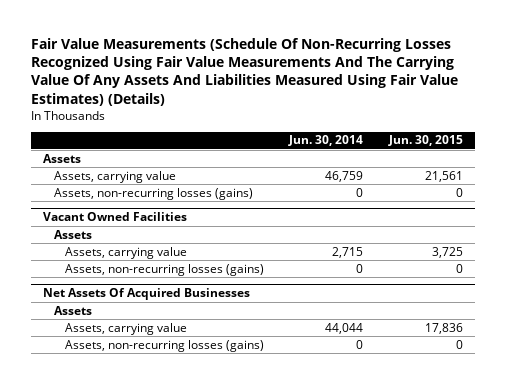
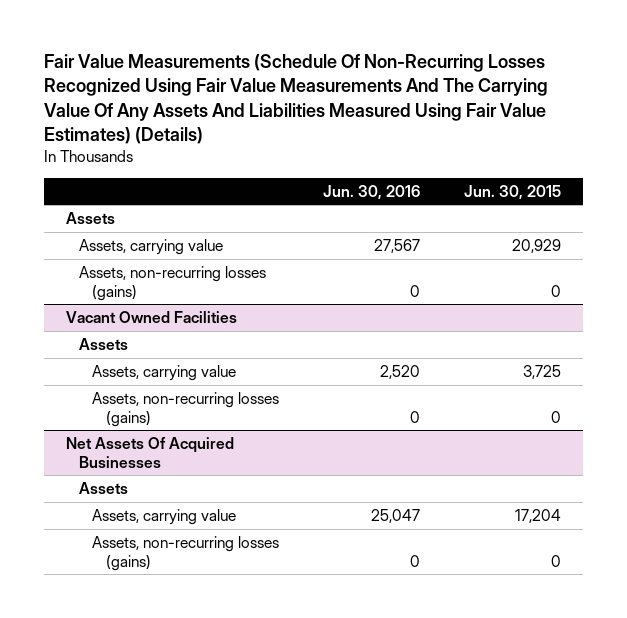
[288,135,364,147] Jun. 30, 2014 -> none
none -> [323,184,421,200] Jun. 30, 2016
[424,170,463,182] 21,561 -> [512,239,562,254] 20,929
[424,322,463,334] 17,836 -> [515,509,562,524] 17,204

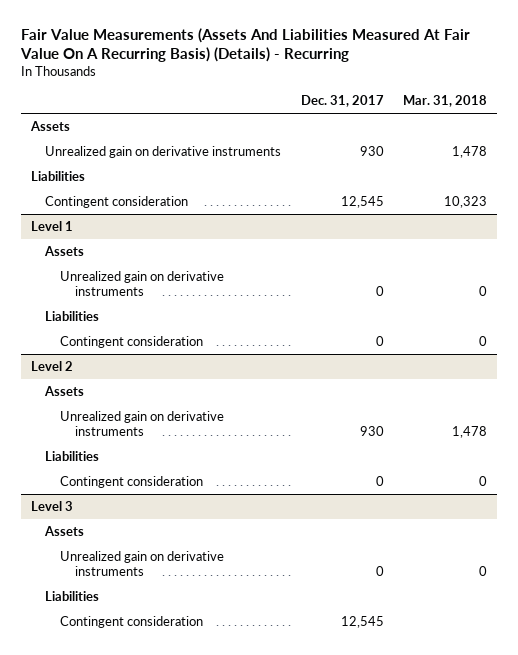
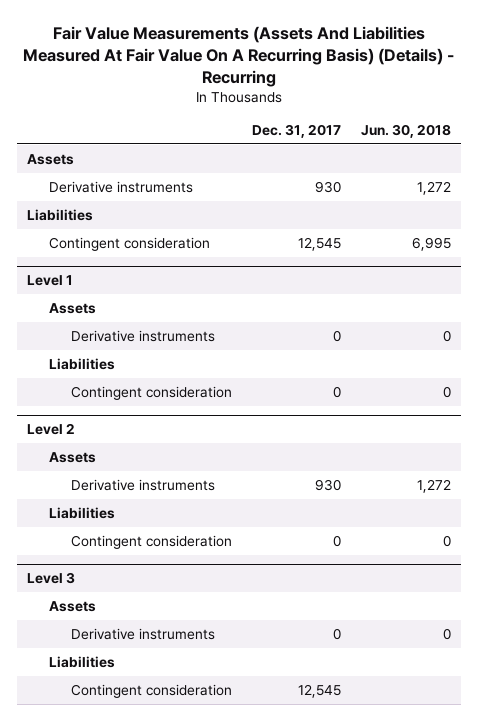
[403,95,488,108] Mar. 31, 2018 -> none
none -> [360,123,451,138] Jun. 30, 2018
[45,145,282,158] Unrealized gain on derivative instruments -> [48,180,193,193] Derivative instruments
[60,270,225,297] Unrealized gain on derivative instruments -> [70,329,215,342] Derivative instruments
[60,410,225,437] Unrealized gain on derivative instruments -> [70,478,215,491] Derivative instruments
[60,550,225,577] Unrealized gain on derivative instruments -> [70,627,215,640] Derivative instruments

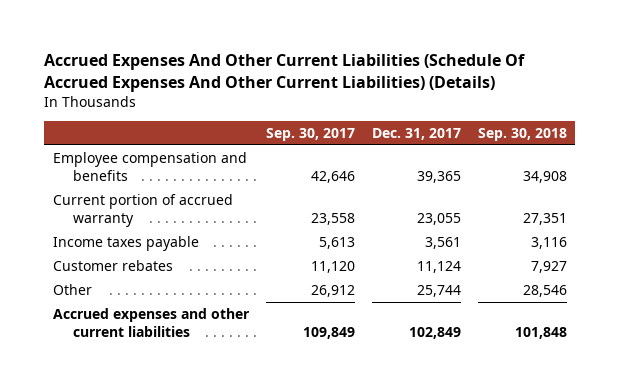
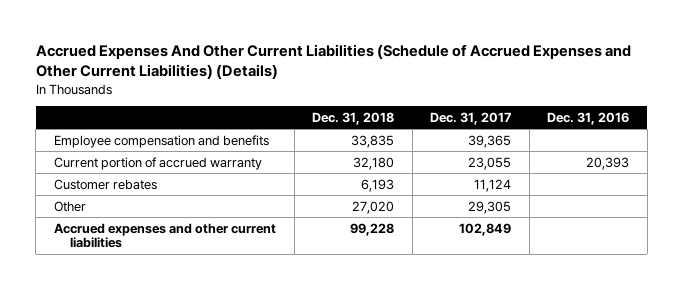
[44,53,526,92] Accrued Expenses And Other Current Liabilities (Schedule Of Accrued Expenses And Other Current Liabilities) (Details) -> [35,43,631,80] Accrued Expenses And Other Current Liabilities (Schedule of Accrued Expenses and Other Current Liabilities) (Details)
[265,127,355,141] Sep. 30, 2017 -> none
[477,127,567,141] Sep. 30, 2018 -> none
none -> [312,111,395,125] Dec. 31, 2018
none -> [547,111,630,125] Dec. 31, 2016
[52,236,199,252] Income taxes payable -> none
[416,285,461,298] 25,744 -> [468,200,512,214] 29,305

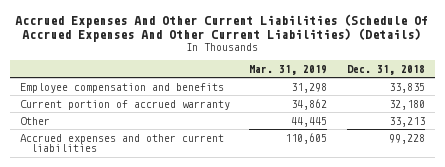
[35,43,631,80] Accrued Expenses And Other Current Liabilities (Schedule of Accrued Expenses and Other Current Liabilities) (Details) -> [15,13,429,42] Accrued Expenses And Other Current Liabilities (Schedule Of Accrued Expenses And Other Current Liabilities) (Details)
[430,111,512,125] Dec. 31, 2017 -> none
[547,111,630,125] Dec. 31, 2016 -> none
none -> [249,64,328,75] Mar. 31, 2019
[53,178,157,190] Customer rebates -> none
[352,200,395,214] 27,020 -> [388,116,425,127] 33,213

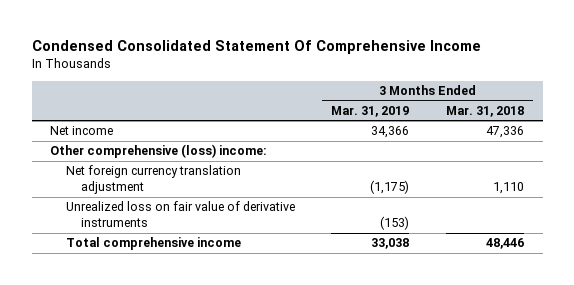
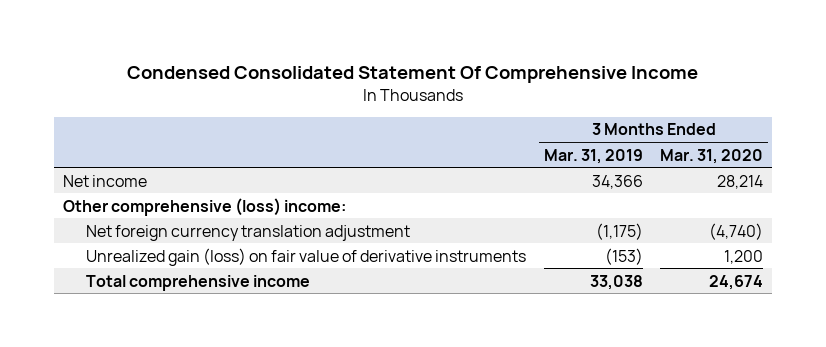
[446,106,525,118] Mar. 31, 2018 -> none
none -> [660,148,764,164] Mar. 31, 2020
[65,201,295,228] Unrealized loss on fair value of derivative instruments -> [86,247,527,266] Unrealized gain (loss) on fair value of derivative instruments

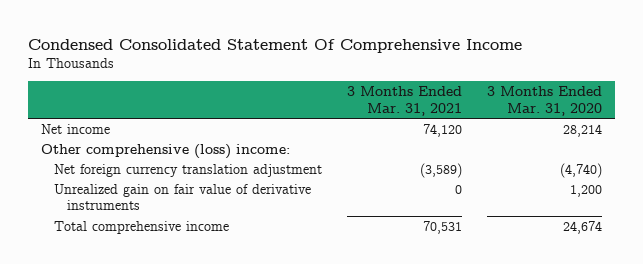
[543,148,643,164] Mar. 31, 2019 -> none
none -> [347,86,463,116] 3 Months Ended Mar. 31, 2021
[86,247,527,266] Unrealized gain (loss) on fair value of derivative instruments -> [54,183,312,211] Unrealized gain on fair value of derivative instruments

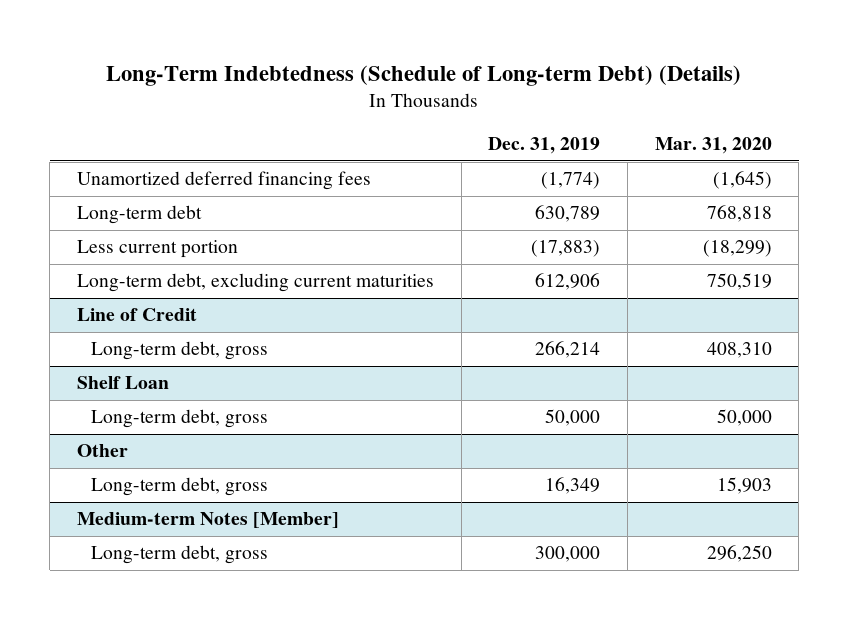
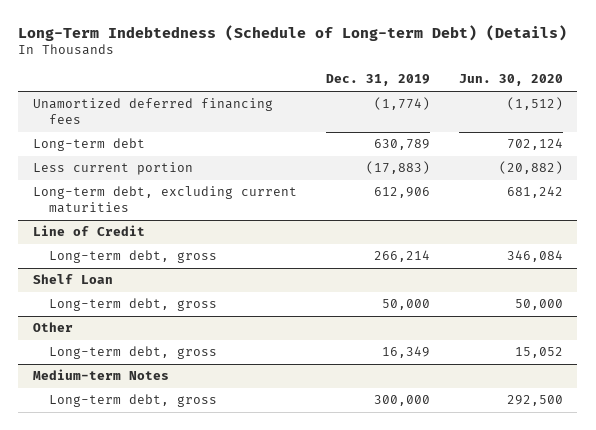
[654,137,772,155] Mar. 31, 2020 -> none
none -> [458,74,563,87] Jun. 30, 2020
[77,512,340,529] Medium-term Notes [Member] -> [32,369,169,381] Medium-term Notes

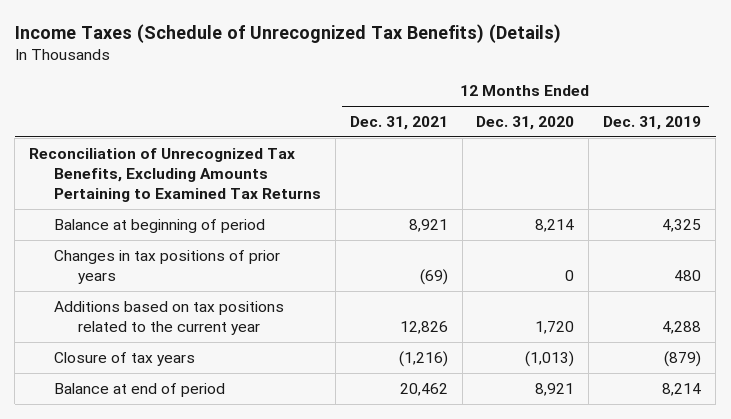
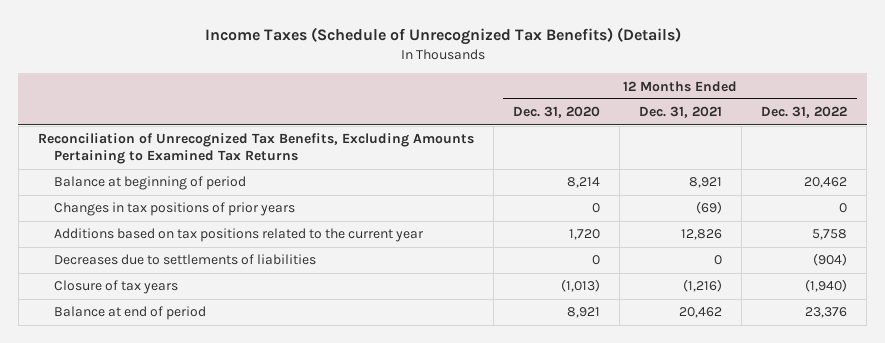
[603,115,702,130] Dec. 31, 2019 -> none
none -> [761,106,848,119] Dec. 31, 2022
none -> [54,254,317,266] Decreases due to settlements of liabilities

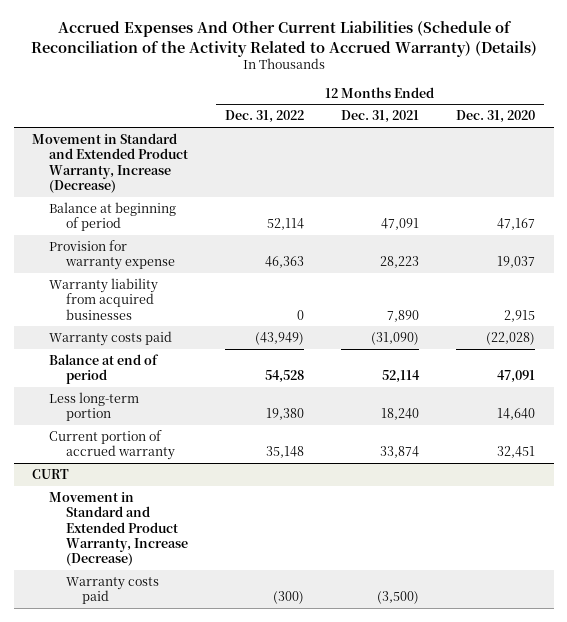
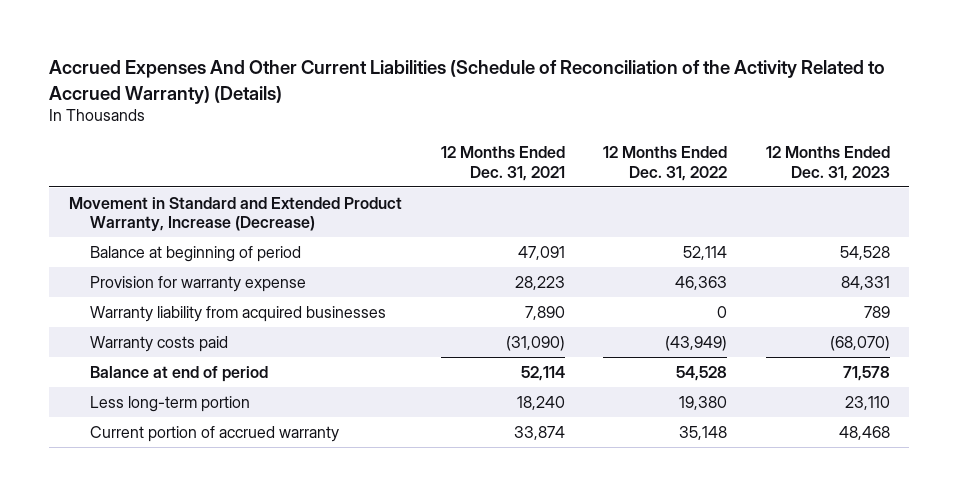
[456,110,536,124] Dec. 31, 2020 -> none
none -> [765,146,890,181] 12 Months Ended Dec. 31, 2023
[32,468,70,479] CURT -> none
[48,491,188,567] Movement in Standard and Extended Product Warranty, Increase (Decrease) -> none
[65,576,159,605] Warranty costs paid -> none

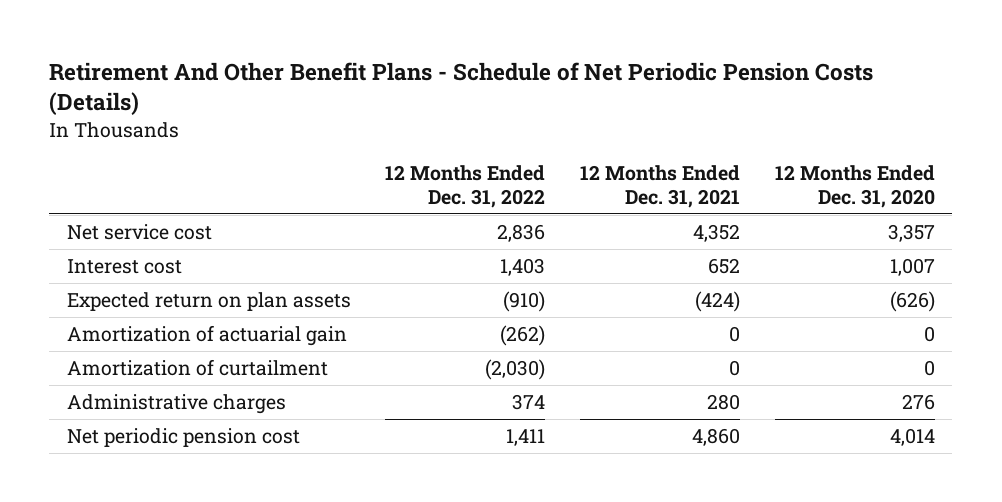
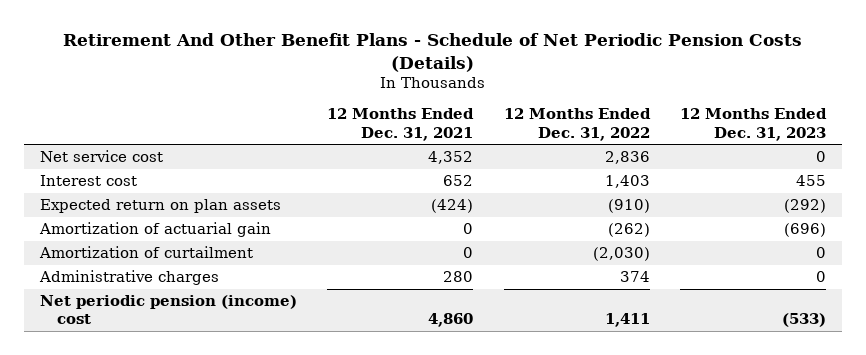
[774,165,935,208] 12 Months Ended Dec. 31, 2020 -> none
none -> [680,108,828,141] 12 Months Ended Dec. 31, 2023
[66,428,300,448] Net periodic pension cost -> [39,295,297,325] Net periodic pension (income) cost

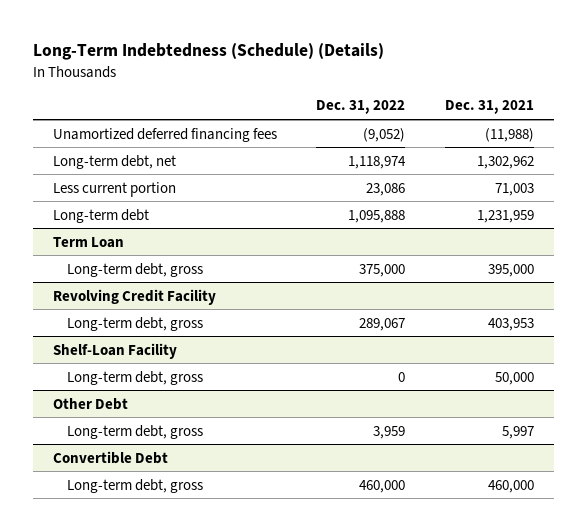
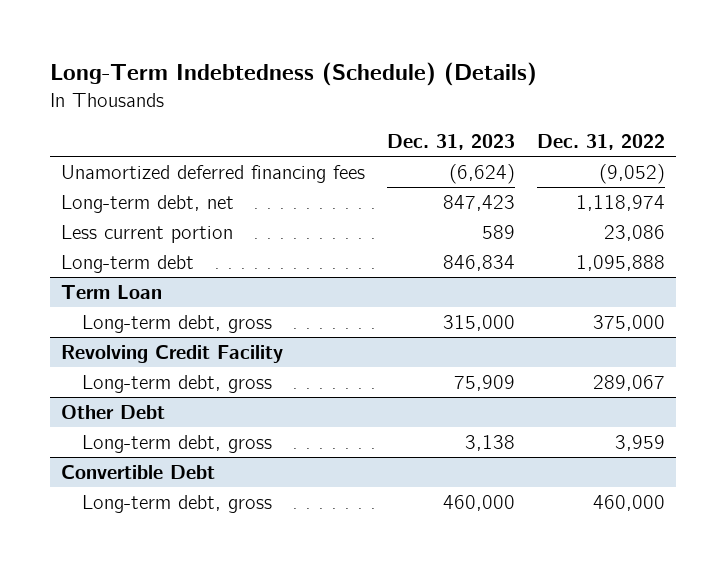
[444,100,534,115] Dec. 31, 2021 -> none
none -> [386,133,515,150] Dec. 31, 2023
[52,342,177,359] Shelf-Loan Facility -> none
[66,370,203,385] Long-term debt, gross -> none

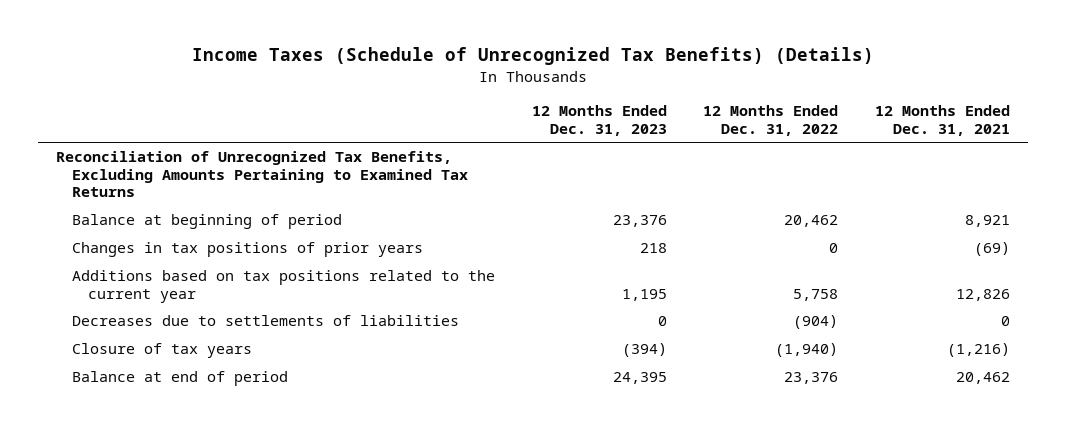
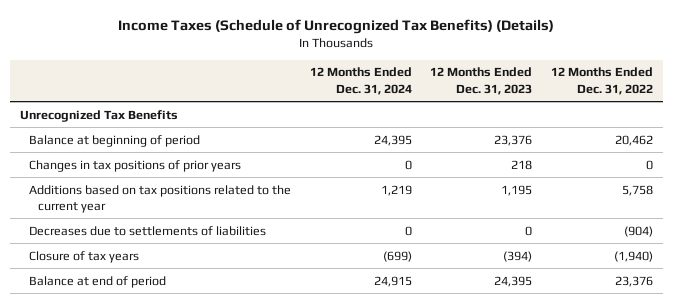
[875,105,1011,136] 12 Months Ended Dec. 31, 2021 -> none
none -> [309,67,412,95] 12 Months Ended Dec. 31, 2024
[55,151,468,198] Reconciliation of Unrecognized Tax Benefits, Excluding Amounts Pertaining to Examined Tax Returns -> [19,109,178,122] Unrecognized Tax Benefits

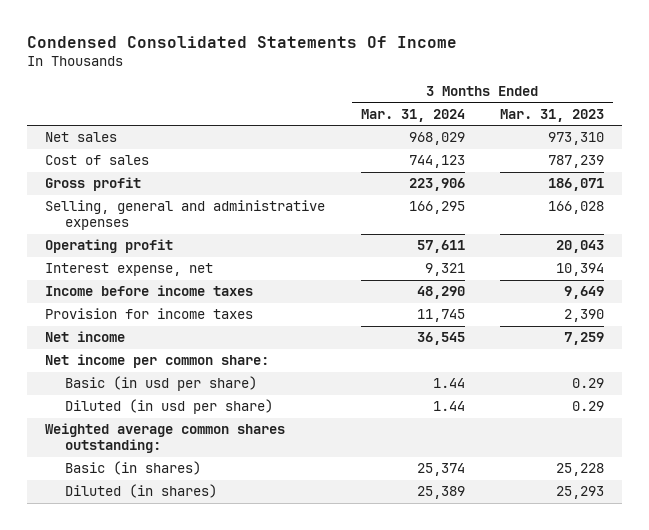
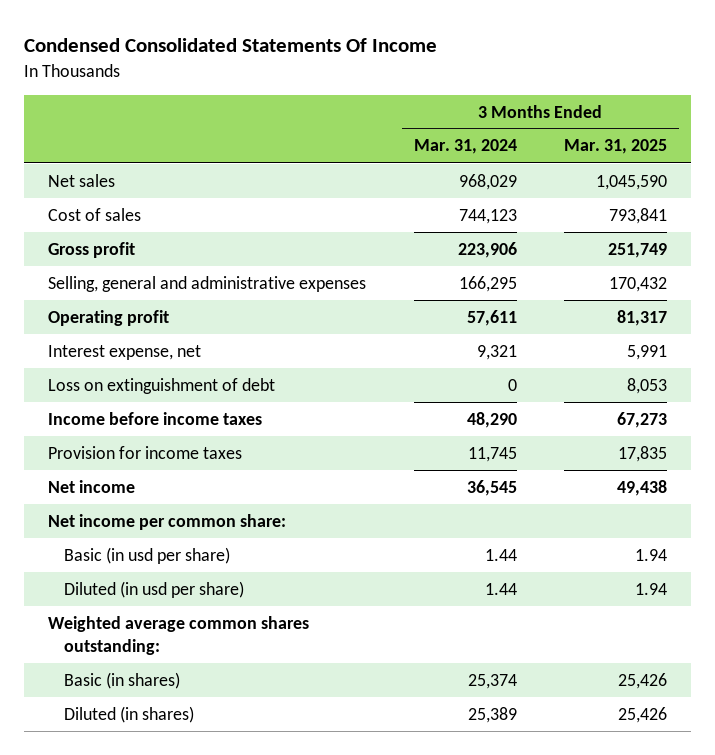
[500,108,605,122] Mar. 31, 2023 -> none
none -> [564,139,668,155] Mar. 31, 2025
none -> [47,377,275,394] Loss on extinguishment of debt

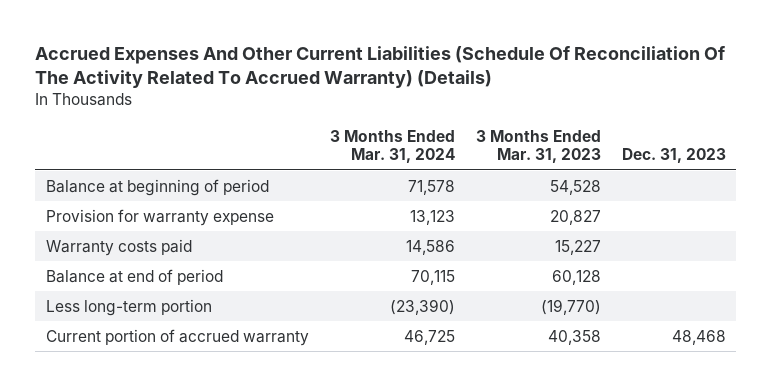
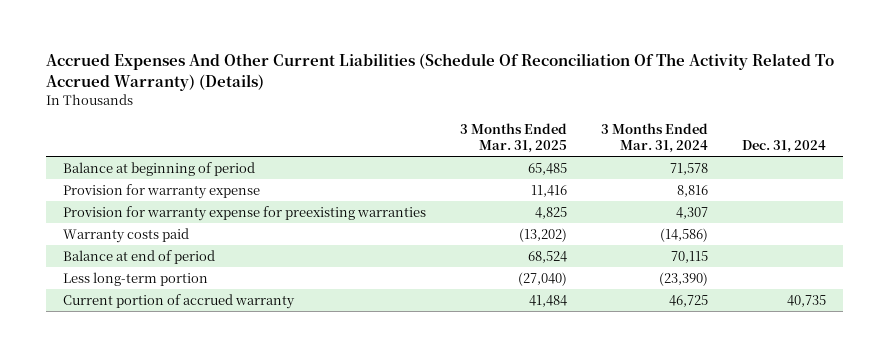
[475,129,601,164] 3 Months Ended Mar. 31, 2023 -> none
[621,148,726,164] Dec. 31, 2023 -> none
none -> [459,123,567,153] 3 Months Ended Mar. 31, 2025
none -> [742,139,827,153] Dec. 31, 2024
[409,209,455,225] 13,123 -> [677,185,709,198] 8,816
none -> [62,206,426,222] Provision for warranty expense for preexisting warranties
[405,239,455,255] 14,586 -> [660,228,709,243] (14,586)

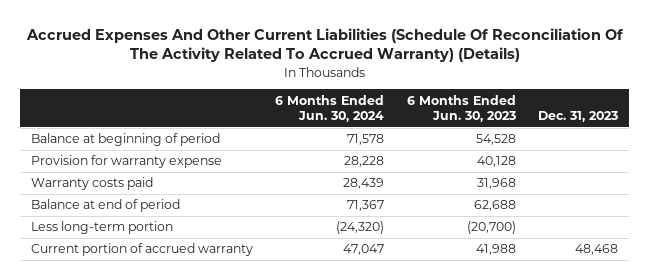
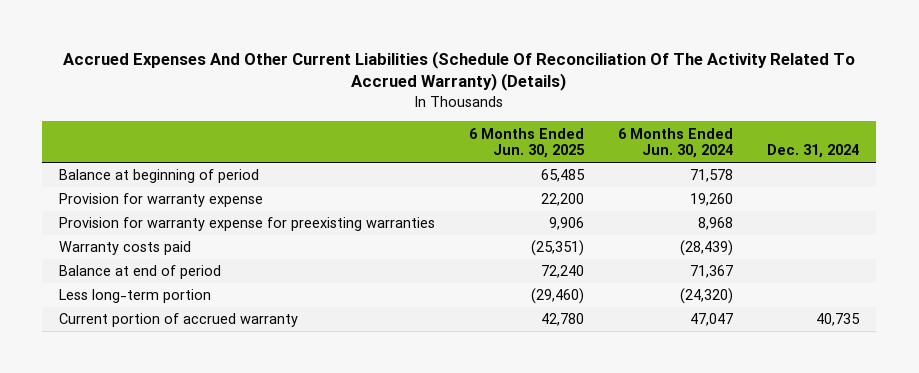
[406,94,516,123] 6 Months Ended Jun. 30, 2023 -> none
[537,111,618,123] Dec. 31, 2023 -> none
none -> [469,127,586,159] 6 Months Ended Jun. 30, 2025
none -> [767,144,860,159] Dec. 31, 2024
[344,156,385,168] 28,228 -> [690,193,734,207] 19,260
none -> [59,217,436,232] Provision for warranty expense for preexisting warranties
[343,178,385,190] 28,439 -> [680,240,734,257] (28,439)

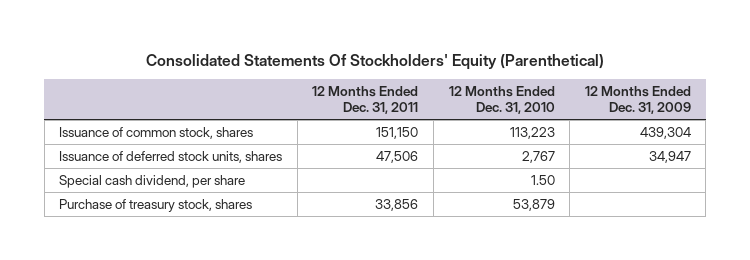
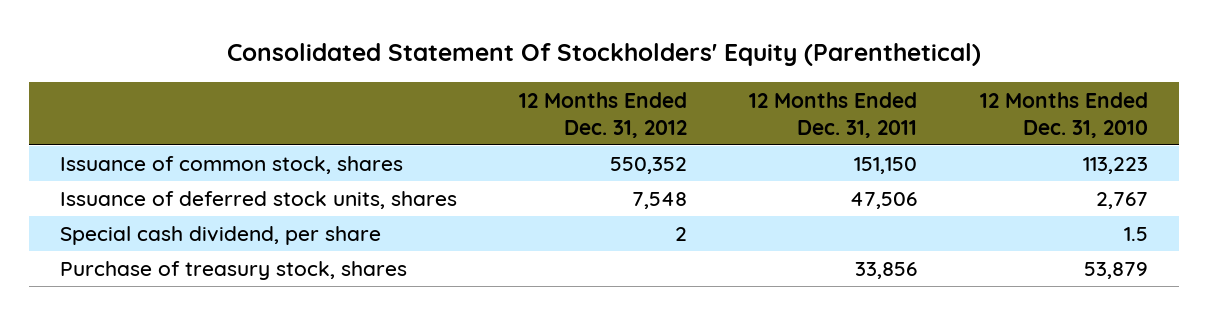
[145,53,604,70] Consolidated Statements Of Stockholders' Equity (Parenthetical) -> [226,43,981,67] Consolidated Statement Of Stockholders' Equity (Parenthetical)
[584,86,691,115] 12 Months Ended Dec. 31, 2009 -> none
none -> [518,91,687,138] 12 Months Ended Dec. 31, 2012
[530,174,555,185] 1.50 -> [1123,227,1148,242] 1.5

